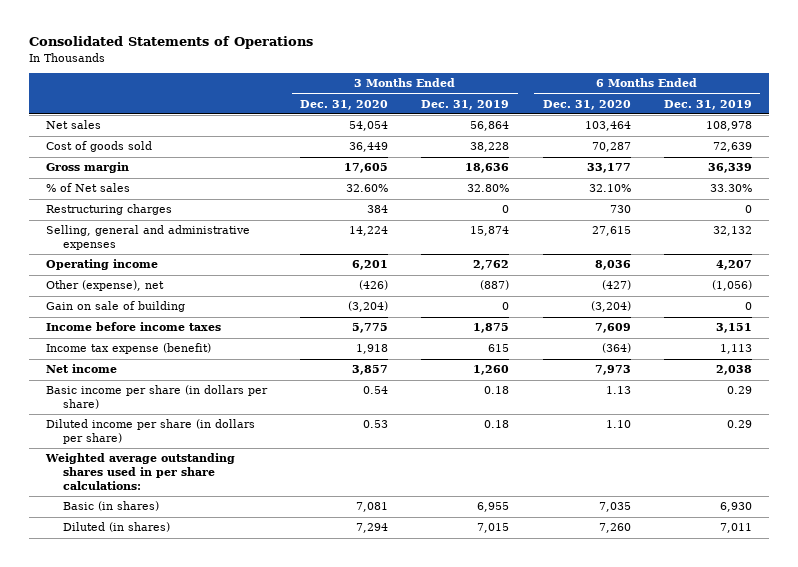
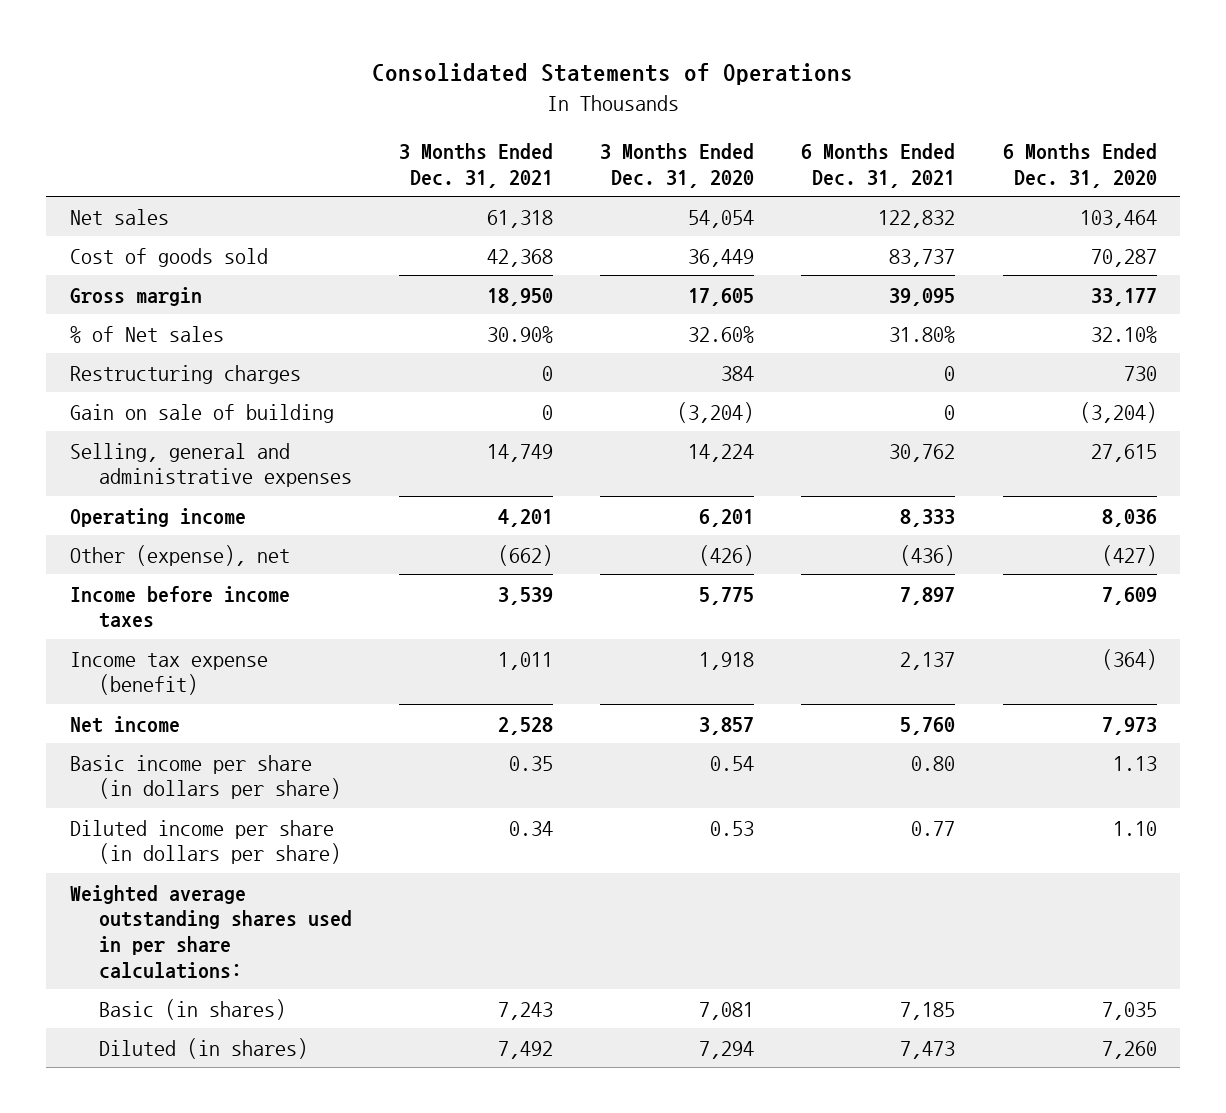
[421,99,510,110] Dec. 31, 2019 -> none
[664,99,753,110] Dec. 31, 2019 -> none
none -> [399,142,554,188] 3 Months Ended Dec. 31, 2021
none -> [801,142,956,188] 6 Months Ended Dec. 31, 2021
[45,301,185,313] Gain on sale of building -> [69,403,334,423] Gain on sale of building

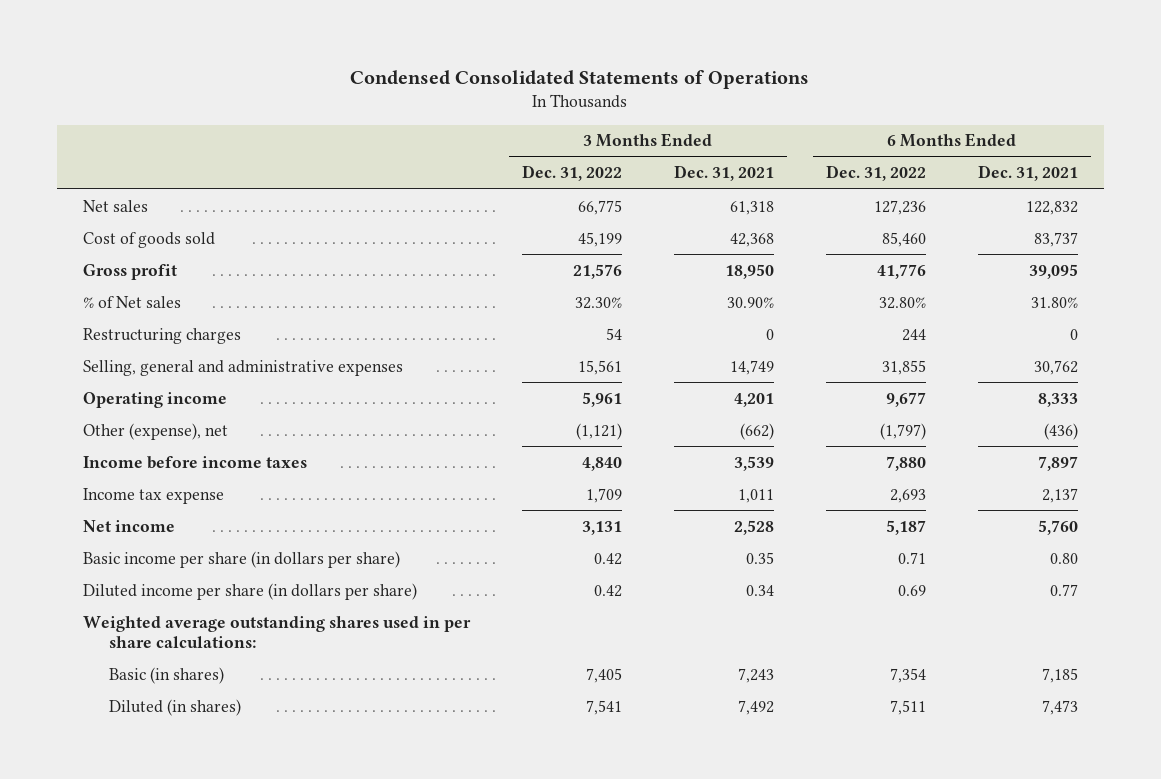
[372,63,854,86] Consolidated Statements of Operations -> [350,69,810,89] Condensed Consolidated Statements of Operations
[600,142,755,188] 3 Months Ended Dec. 31, 2020 -> none
[1002,142,1157,188] 6 Months Ended Dec. 31, 2020 -> none
none -> [521,165,622,182] Dec. 31, 2022
none -> [825,165,926,182] Dec. 31, 2022
[69,286,202,306] Gross margin -> [82,263,177,280] Gross profit
[69,403,334,423] Gain on sale of building -> none
[69,651,268,696] Income tax expense (benefit) -> [82,487,224,504] Income tax expense

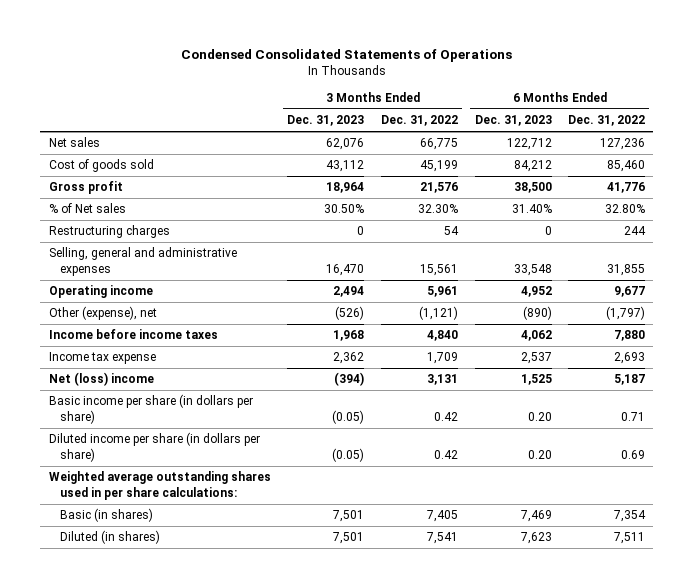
[673,165,774,182] Dec. 31, 2021 -> none
[977,165,1078,182] Dec. 31, 2021 -> none
none -> [287,115,365,127] Dec. 31, 2023
none -> [474,115,552,127] Dec. 31, 2023
[82,519,175,532] Net income -> [48,372,154,387] Net (loss) income

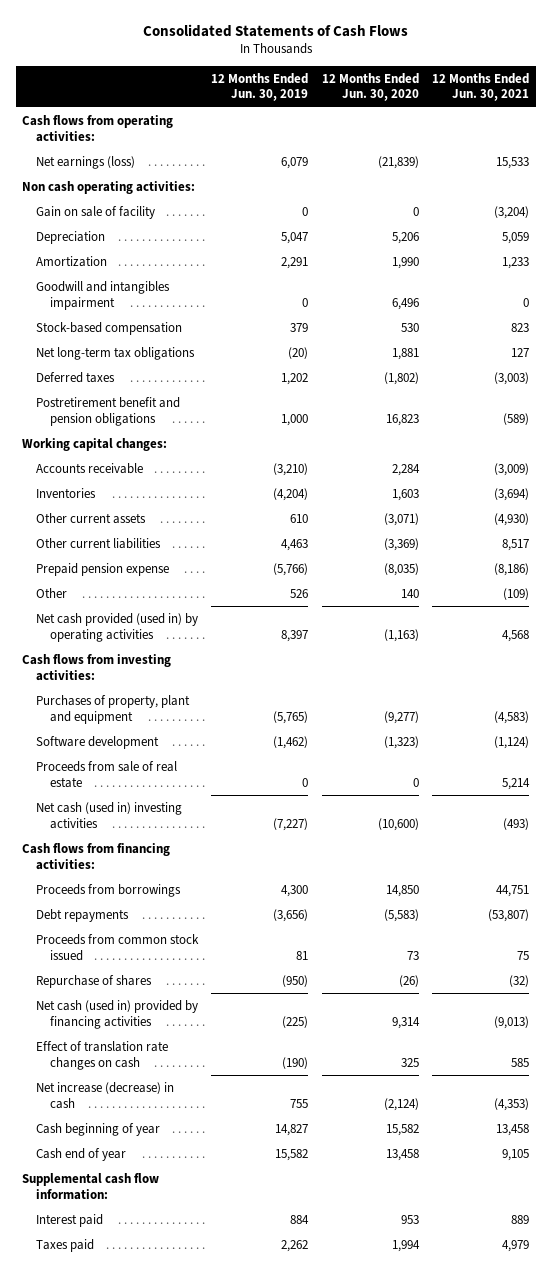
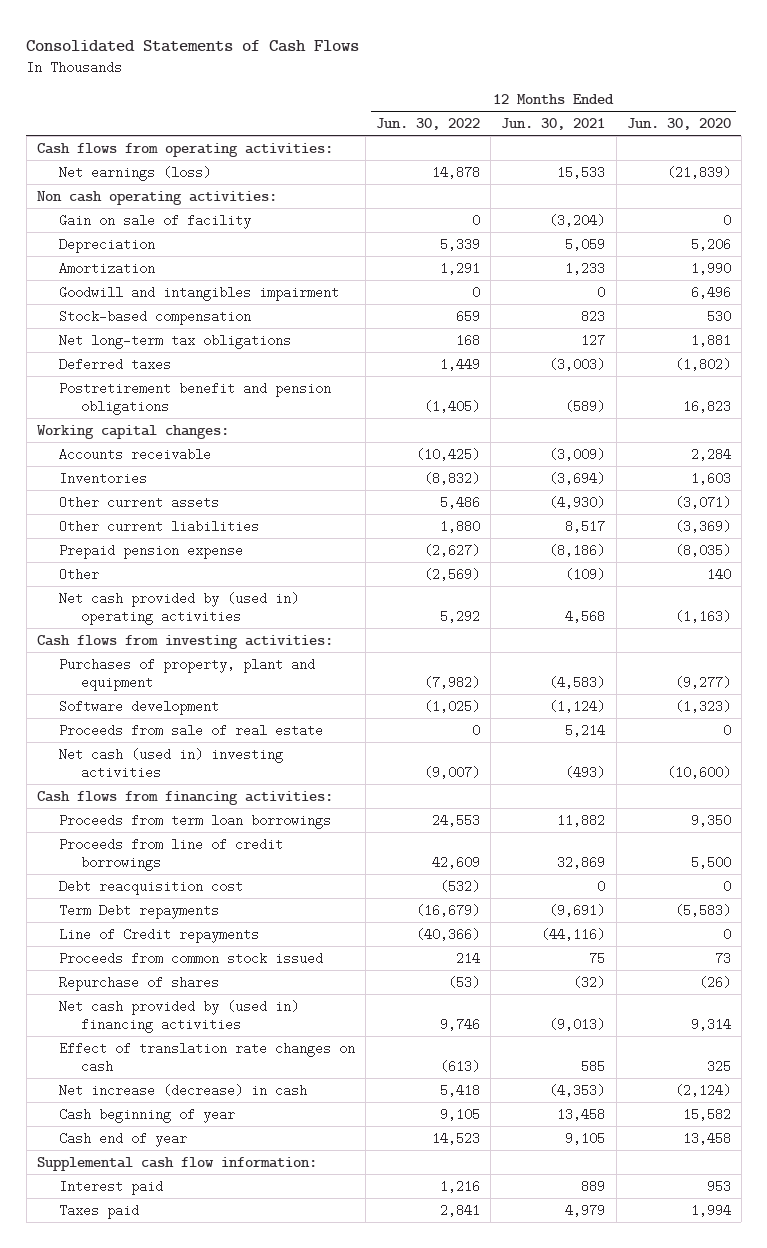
[211,72,309,102] 12 Months Ended Jun. 30, 2019 -> none
none -> [375,118,480,131] Jun. 30, 2022
[36,612,199,642] Net cash provided (used in) by operating activities -> [58,591,299,626] Net cash provided by (used in) operating activities
[36,883,182,897] Proceeds from borrowings -> [58,813,331,829] Proceeds from term loan borrowings
[385,884,419,897] 14,850 -> [690,813,731,827] 9,350
[495,884,529,897] 44,751 -> [557,813,606,827] 11,882
none -> [58,837,283,872] Proceeds from line of credit borrowings
none -> [58,879,243,895] Debt reacquisition cost
[36,908,130,922] Debt repayments -> [58,903,219,919] Term Debt repayments
[487,908,529,922] (53,807) -> [549,903,606,917] (9,691)
none -> [58,927,259,943] Line of Credit repayments
[36,999,199,1029] Net cash (used in) provided by financing activities -> [58,999,299,1034] Net cash provided by (used in) financing activities

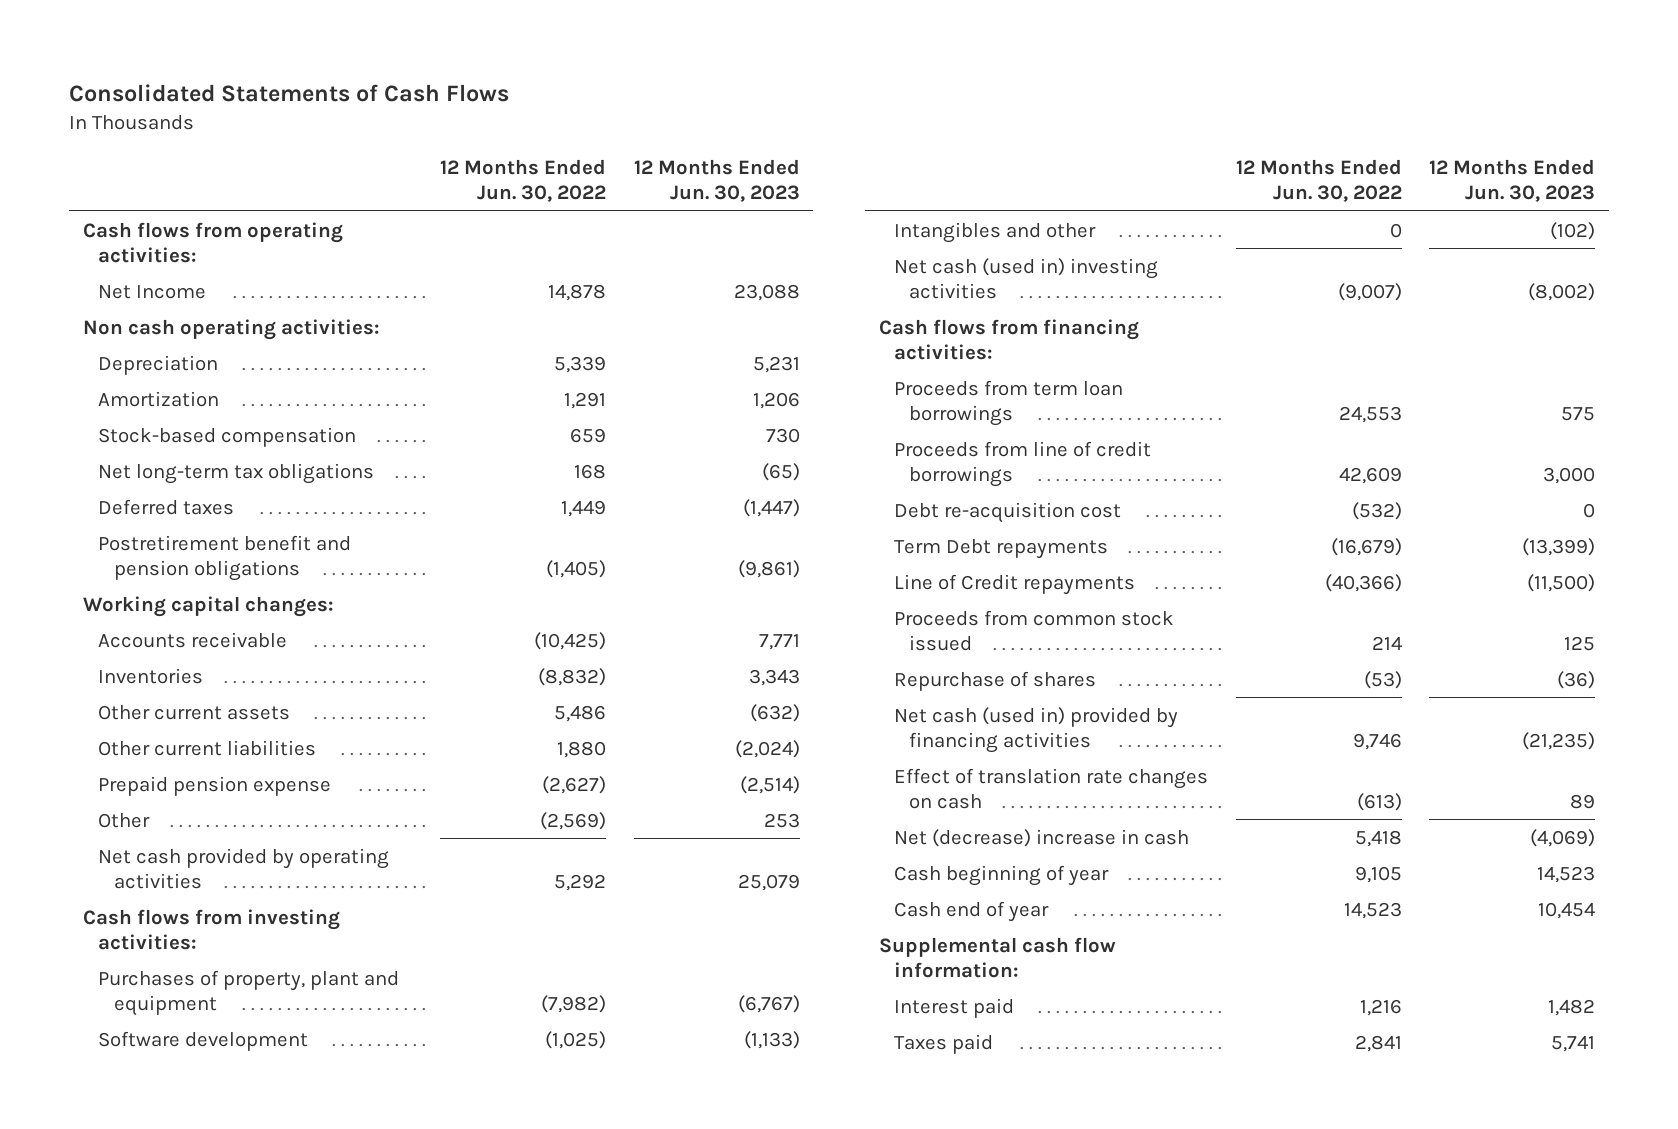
[501,118,606,131] Jun. 30, 2021 -> none
[626,118,731,131] Jun. 30, 2020 -> none
none -> [633,158,800,202] 12 Months Ended Jun. 30, 2023
[58,165,211,181] Net earnings (loss) -> [98,284,207,299] Net Income
[58,213,251,229] Gain on sale of facility -> none
[58,285,339,301] Goodwill and intangibles impairment -> none
[58,591,299,626] Net cash provided by (used in) operating activities -> [98,847,390,889] Net cash provided by operating activities
[58,723,323,737] Proceeds from sale of real estate -> none
none -> [893,221,1096,243] Intangibles and other
[58,879,243,895] Debt reacquisition cost -> [893,501,1121,523] Debt re-acquisition cost
[58,999,299,1034] Net cash provided by (used in) financing activities -> [893,706,1178,753] Net cash (used in) provided by financing activities
[58,1083,307,1097] Net increase (decrease) in cash -> [893,828,1189,847] Net (decrease) increase in cash

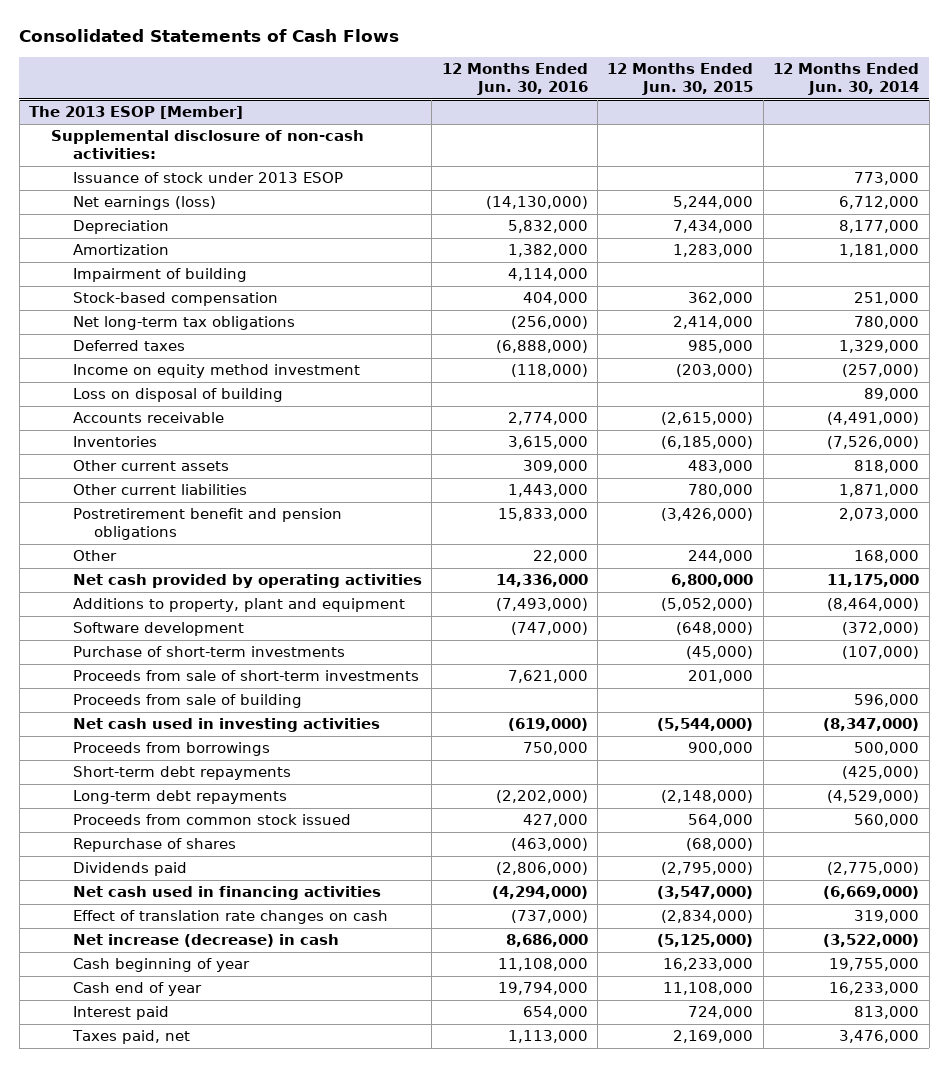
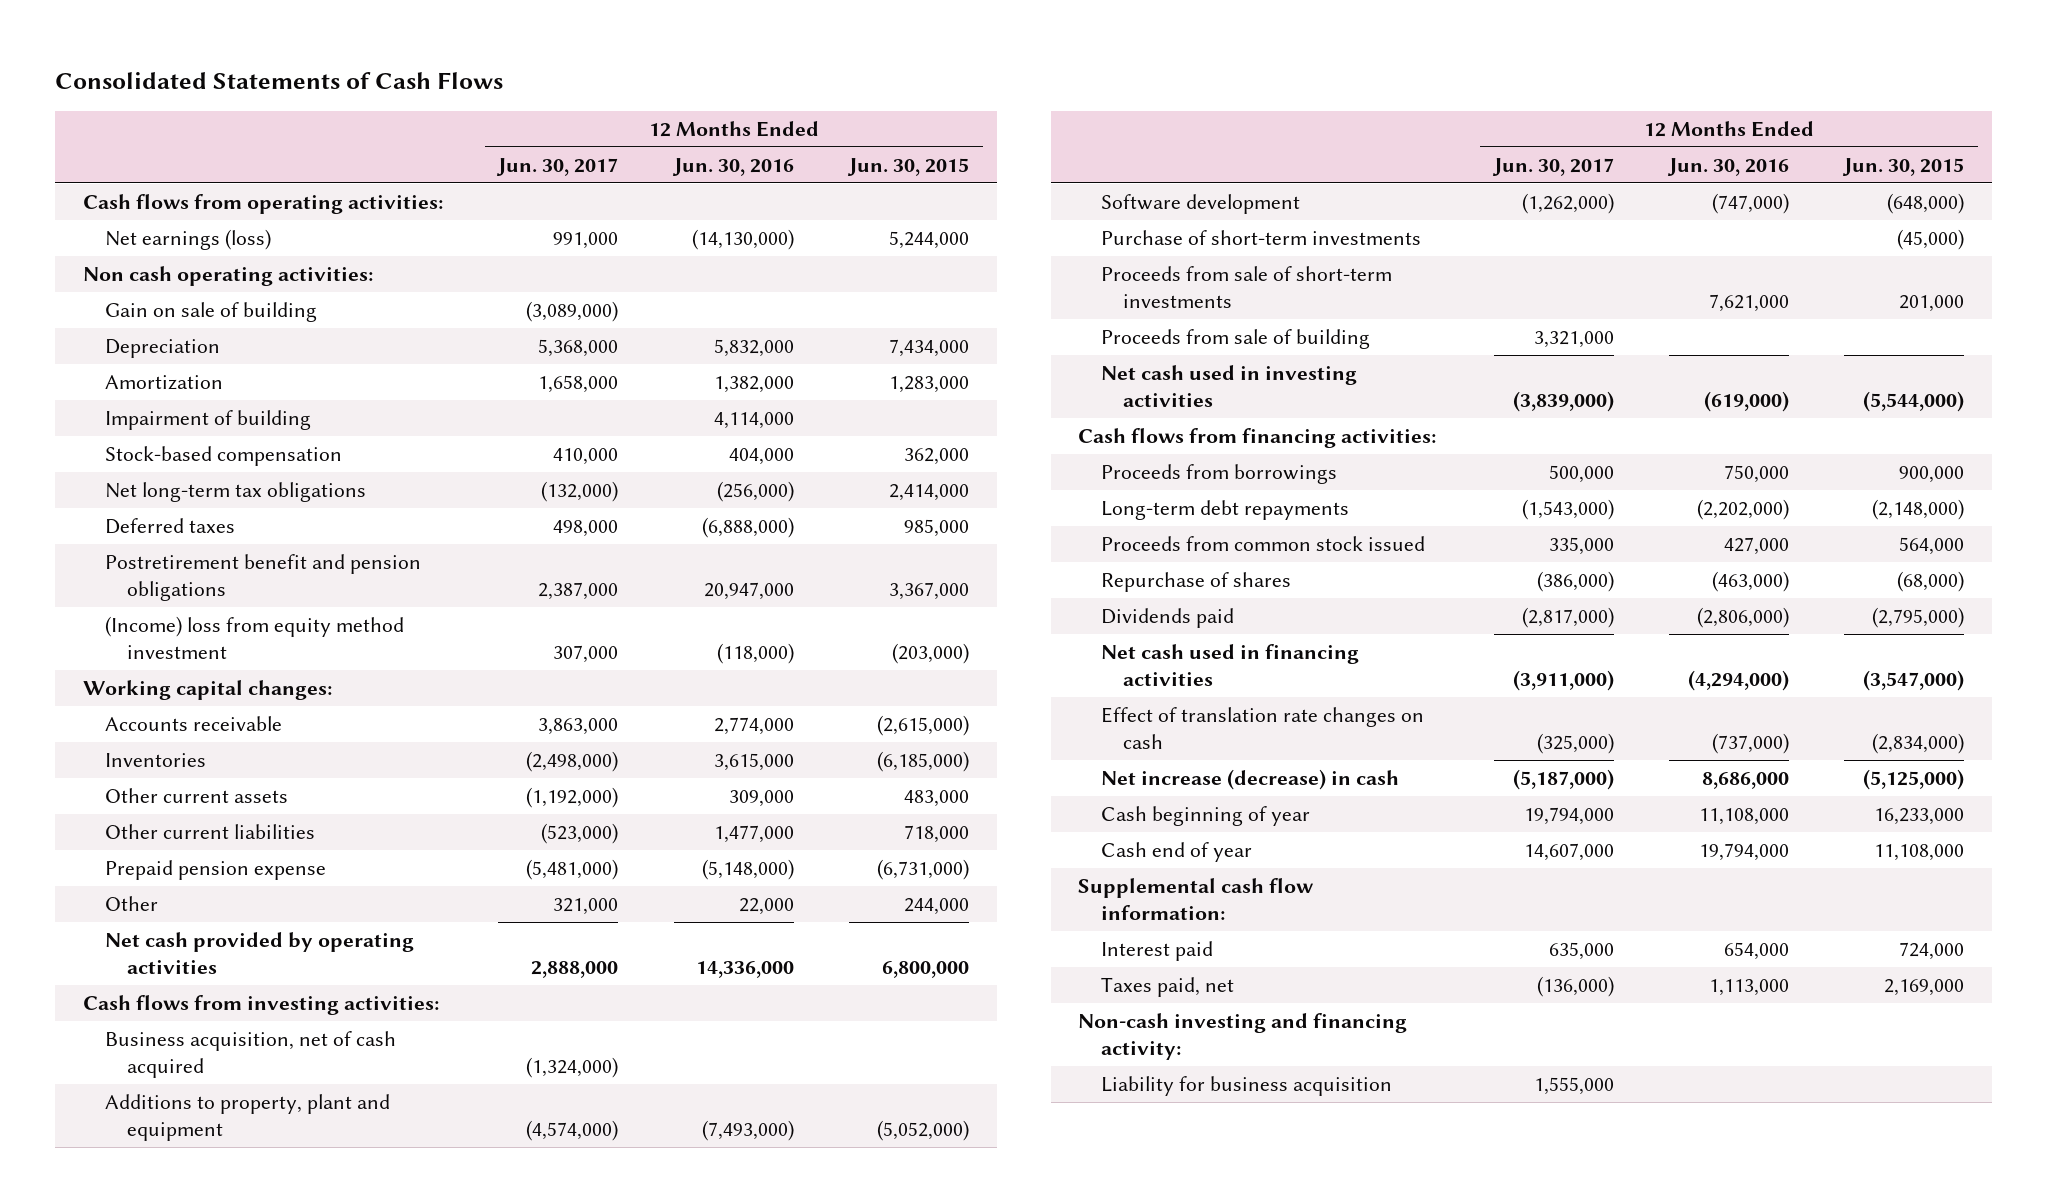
[773,63,920,96] 12 Months Ended Jun. 30, 2014 -> none
none -> [496,157,619,176] Jun. 30, 2017
[29,106,244,120] The 2013 ESOP [Member] -> none
[51,130,365,160] Supplemental disclosure of non-cash activities: -> none
[72,172,343,184] Issuance of stock under 2013 ESOP -> none
none -> [83,194,444,215] Cash flows from operating activities:
none -> [83,266,374,287] Non cash operating activities:
none -> [105,302,318,323] Gain on sale of building
[72,388,283,403] Loss on disposal of building -> none
none -> [105,554,422,602] Postretirement benefit and pension obligations
[72,364,360,379] Income on equity method investment -> [105,616,405,660] (Income) loss from equity method investment
none -> [83,680,333,701] Working capital changes:
[72,508,342,541] Postretirement benefit and pension obligations -> none
[507,484,588,498] 1,443,000 -> [713,825,794,844] 1,477,000
[688,484,754,498] 780,000 -> [904,825,970,844] 718,000
none -> [105,860,327,881] Prepaid pension expense
none -> [83,995,440,1016] Cash flows from investing activities:
none -> [105,1031,397,1079] Business acquisition, net of cash acquired
none -> [1078,428,1437,449] Cash flows from financing activities:
[72,766,291,781] Short-term debt repayments -> none
none -> [1078,878,1315,921] Supplemental cash flow information:
none -> [1078,1013,1408,1061] Non-cash investing and financing activity:
none -> [1100,1076,1392,1097] Liability for business acquisition

